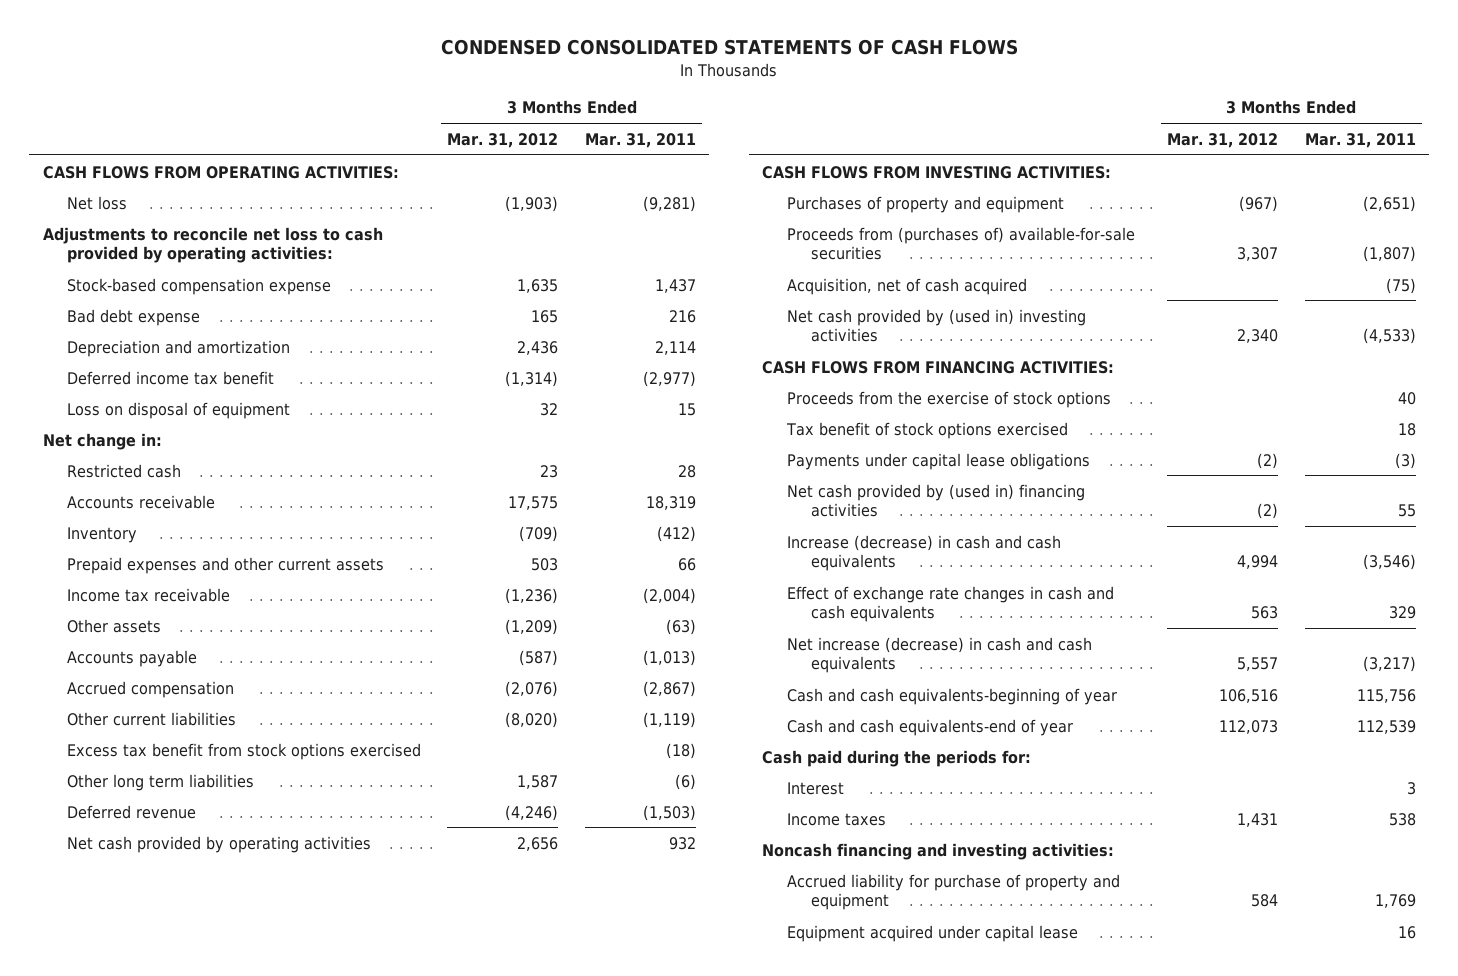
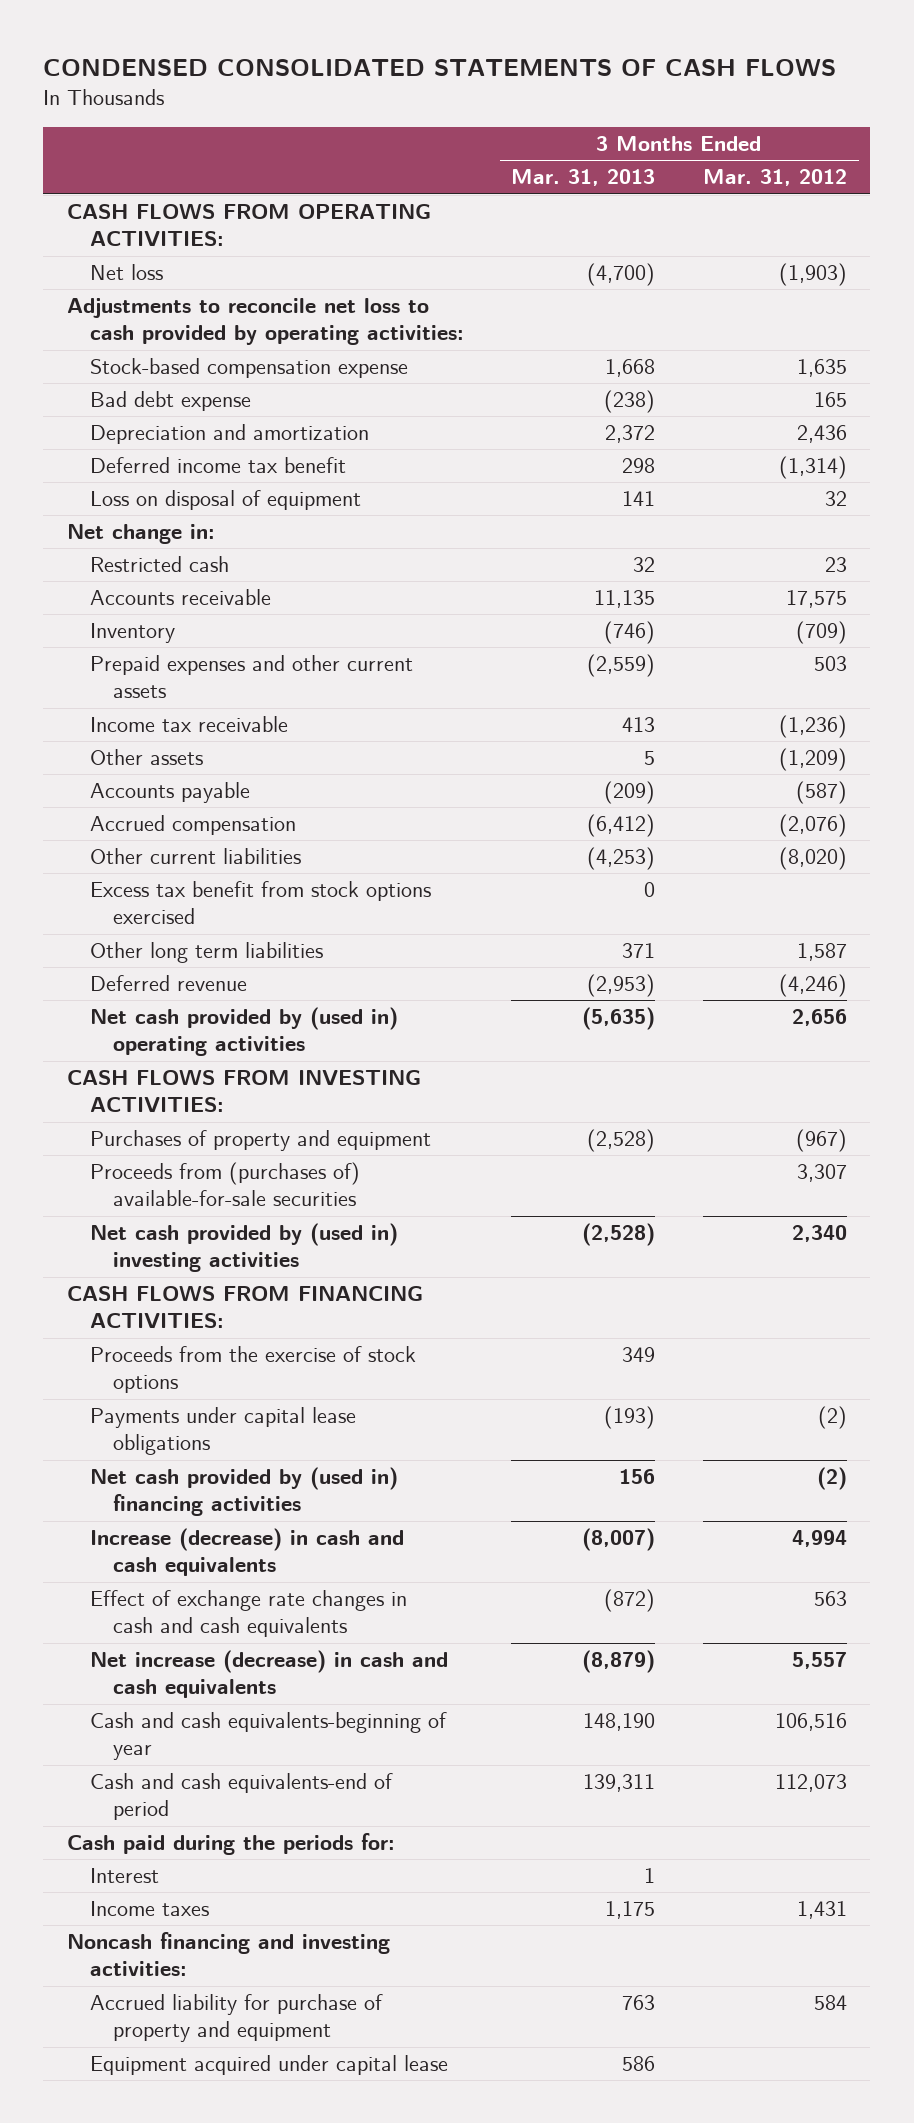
[584,132,696,148] Mar. 31, 2011 -> none
none -> [511,169,656,187] Mar. 31, 2013
[66,835,371,853] Net cash provided by operating activities -> [90,1007,399,1057] Net cash provided by (used in) operating activities
[786,277,1027,295] Acquisition, net of cash acquired -> none
[785,421,1068,439] Tax benefit of stock options exercised -> none
[786,718,1073,736] Cash and cash equivalents-end of year -> [90,1773,394,1821] Cash and cash equivalents-end of period

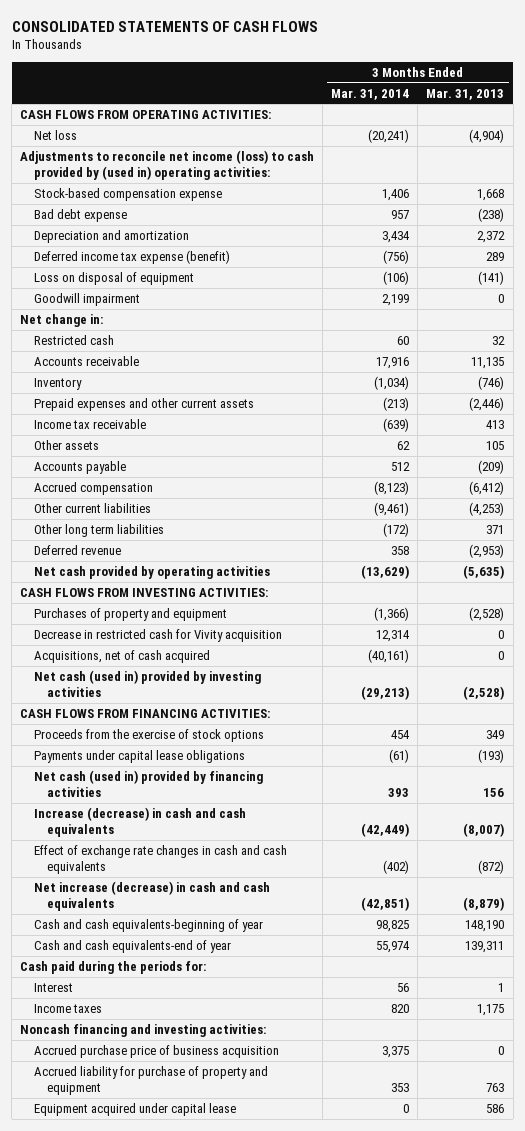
[43,59,837,77] CONDENSED CONSOLIDATED STATEMENTS OF CASH FLOWS -> [11,20,318,32] CONSOLIDATED STATEMENTS OF CASH FLOWS
[702,169,847,187] Mar. 31, 2012 -> none
none -> [331,88,410,100] Mar. 31, 2014
[587,263,656,287] (4,700) -> [469,128,505,143] (4,904)
[66,298,465,346] Adjustments to reconcile net loss to cash provided by operating activities: -> [20,149,315,181] Adjustments to reconcile net income (loss) to cash provided by (used in) operating activities:
[90,457,347,474] Deferred income tax benefit -> [33,249,230,264] Deferred income tax expense (benefit)
[622,458,656,474] 298 -> [486,251,505,261] 289
[622,491,656,507] 141 -> [478,270,505,285] (141)
none -> [33,292,140,306] Goodwill impairment
[587,654,656,678] (2,559) -> [469,396,505,411] (2,446)
[644,751,656,766] 5 -> [486,440,505,450] 105
[90,881,432,925] Excess tax benefit from stock options exercised -> none
[90,1007,399,1057] Net cash provided by (used in) operating activities -> [33,565,270,579] Net cash provided by operating activities
[90,1162,361,1207] Proceeds from (purchases of) available-for-sale securities -> none
none -> [33,628,282,642] Decrease in restricted cash for Vivity acquisition
none -> [33,649,210,663] Acquisitions, net of cash acquired
[90,1223,399,1273] Net cash provided by (used in) investing activities -> [33,669,261,698] Net cash (used in) provided by investing activities
[90,1467,399,1517] Net cash provided by (used in) financing activities -> [33,769,263,798] Net cash (used in) provided by financing activities
[90,1773,394,1821] Cash and cash equivalents-end of period -> [33,939,231,953] Cash and cash equivalents-end of year
none -> [33,1044,279,1058] Accrued purchase price of business acquisition

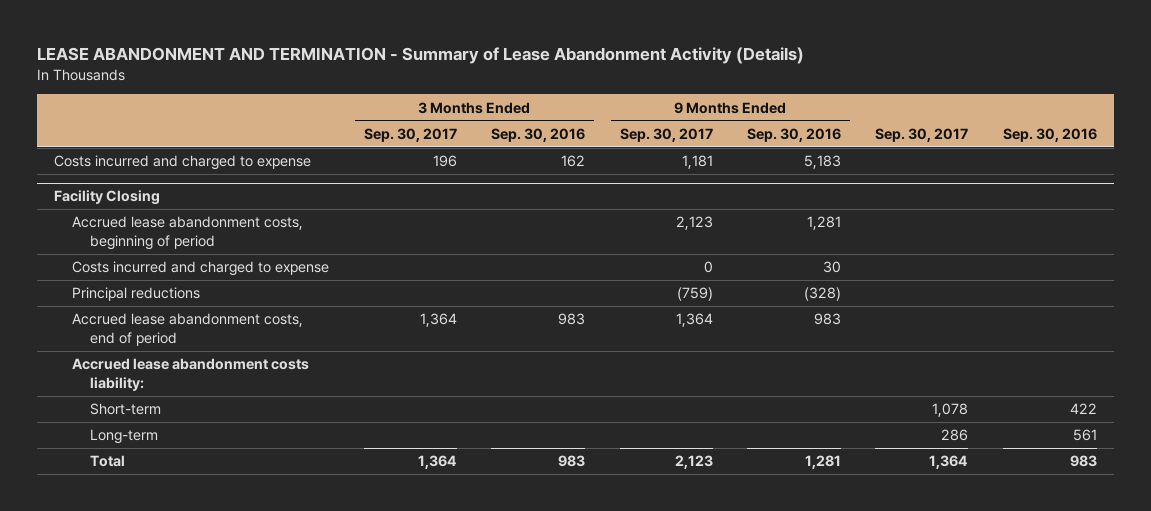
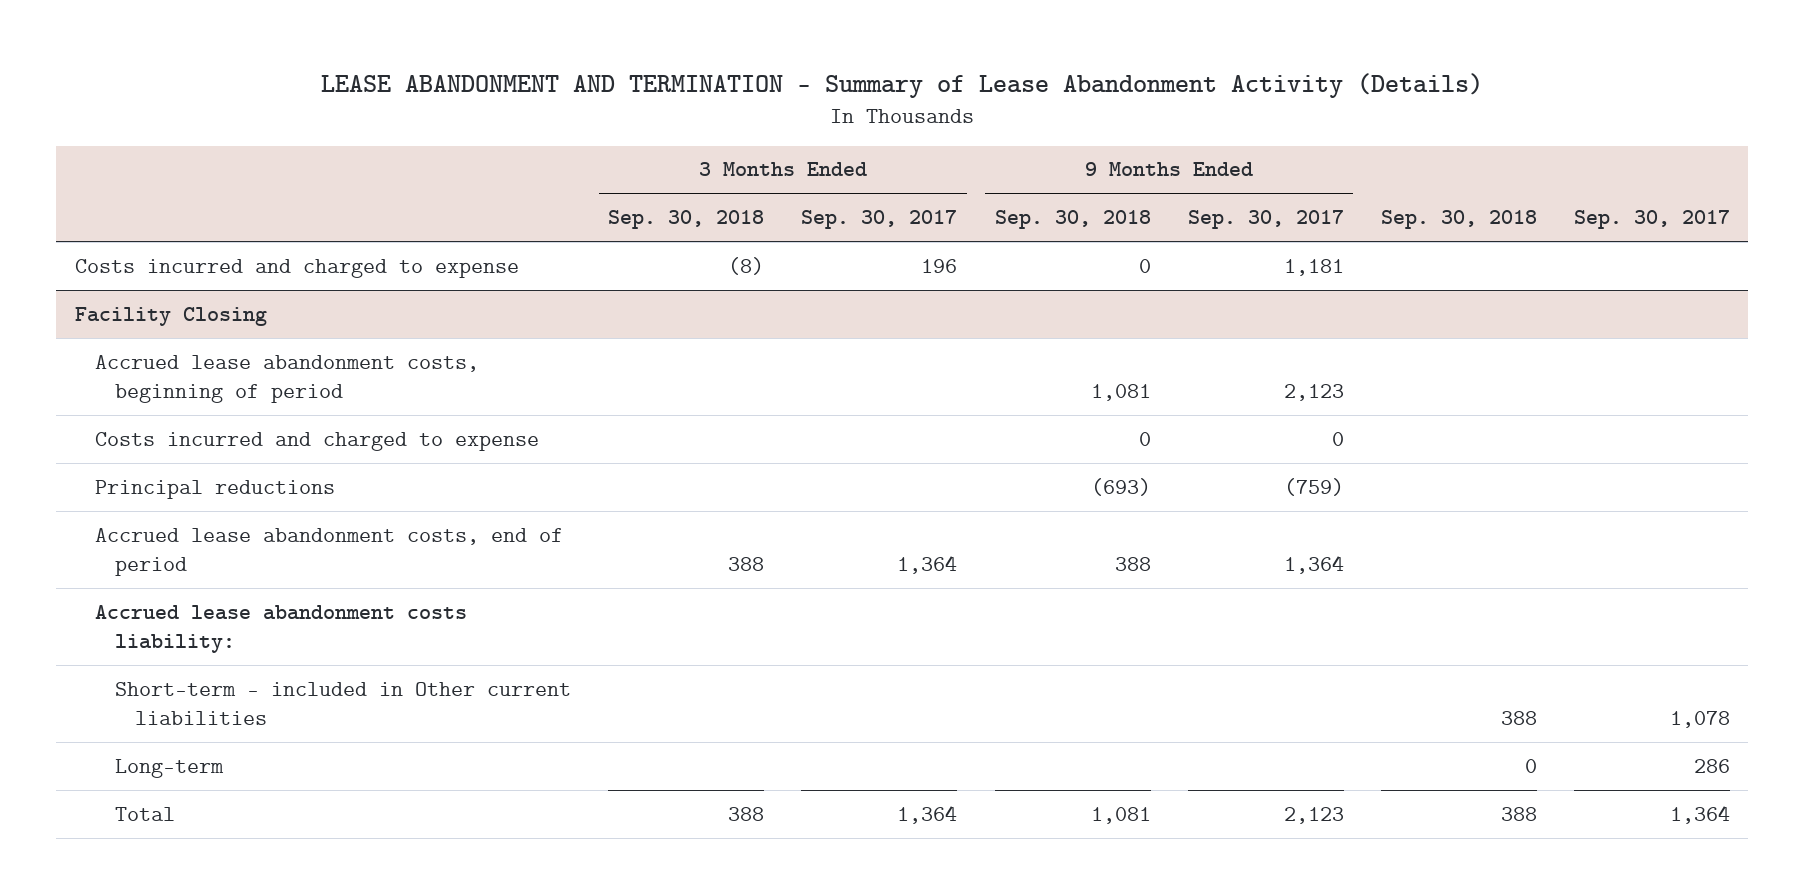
[491,127,586,142] Sep. 30, 2016 -> none
[746,127,841,142] Sep. 30, 2016 -> none
[1002,127,1097,142] Sep. 30, 2016 -> none
none -> [608,210,765,230] Sep. 30, 2018
none -> [994,210,1151,230] Sep. 30, 2018
none -> [1380,210,1537,230] Sep. 30, 2018
[90,403,162,416] Short-term -> [115,681,572,726] Short-term - included in Other current liabilities

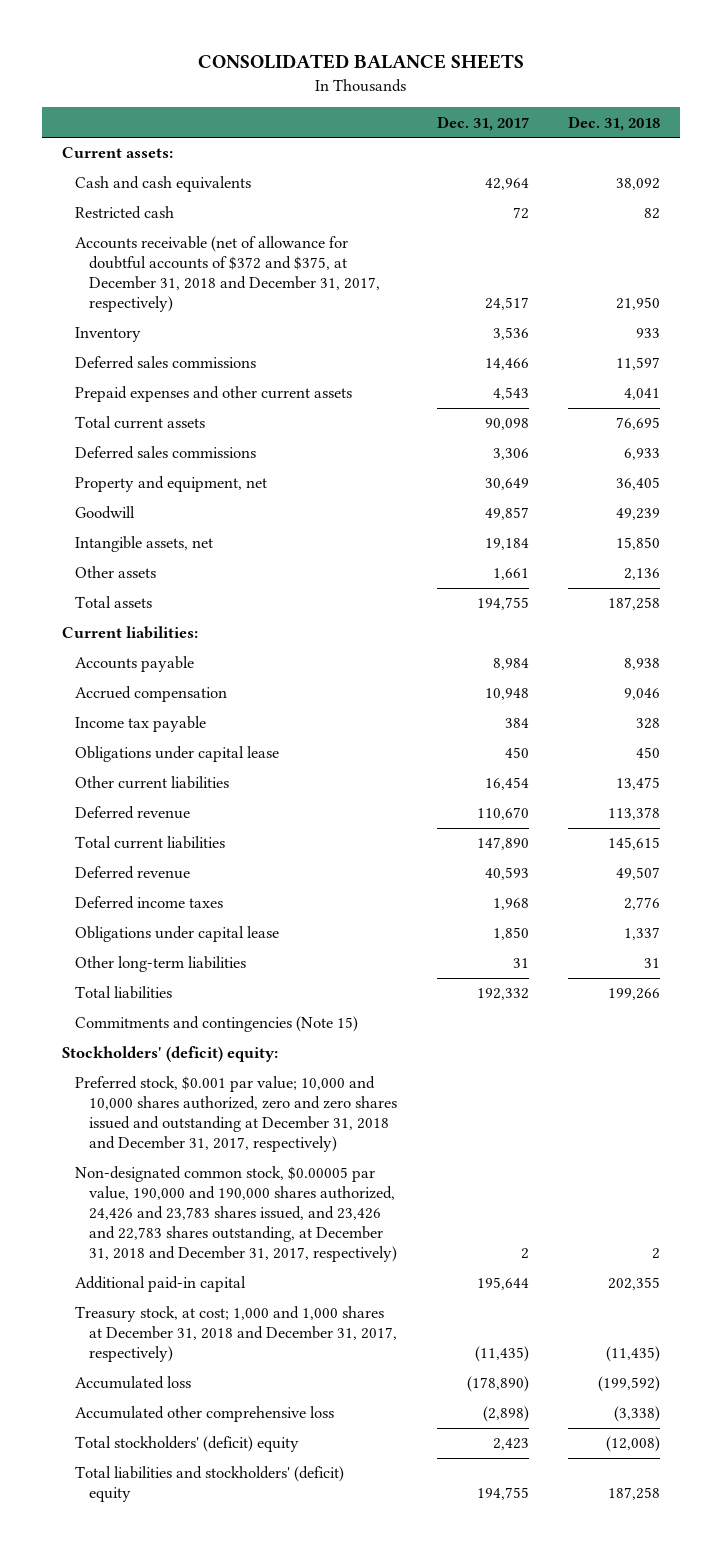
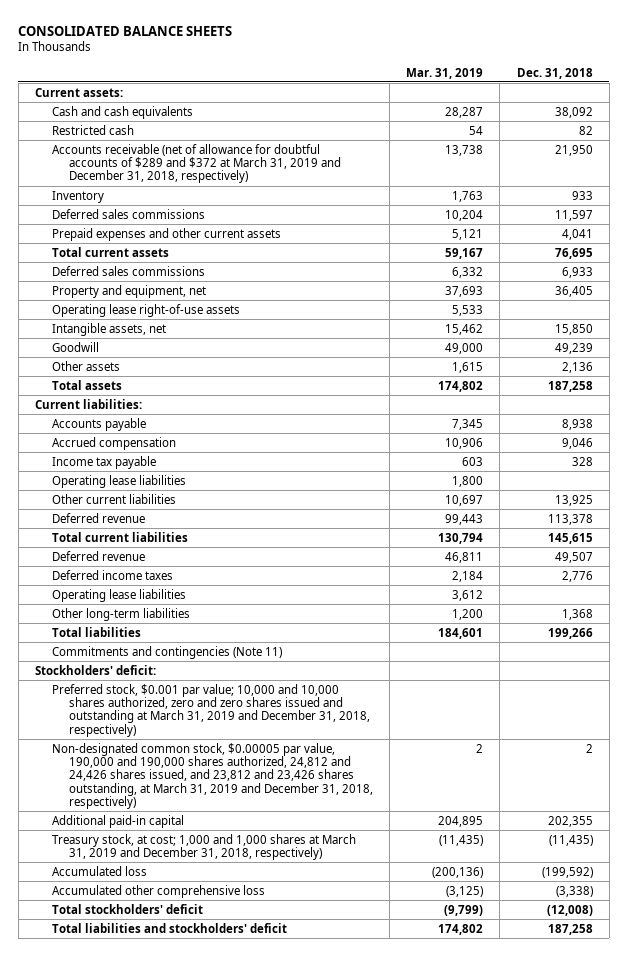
[436,115,529,131] Dec. 31, 2017 -> none
none -> [406,67,484,79] Mar. 31, 2019
[75,236,380,313] Accounts receivable (net of allowance for doubtful accounts of $372 and $375, at December 31, 2018 and December 31, 2017, respectively) -> [51,143,341,184] Accounts receivable (net of allowance for doubtful accounts of $289 and $372 at March 31, 2019 and December 31, 2018, respectively)
none -> [51,303,240,317] Operating lease right-of-use assets
[75,506,136,520] Goodwill -> [51,341,99,352] Goodwill
[75,746,280,763] Obligations under capital lease -> none
none -> [51,474,186,488] Operating lease liabilities
[616,777,661,791] 13,475 -> [554,494,593,506] 13,925
[75,926,280,943] Obligations under capital lease -> none
none -> [51,588,186,602] Operating lease liabilities
[644,958,661,969] 31 -> [561,608,593,620] 1,368
[75,1016,359,1033] Commitments and contingencies (Note 15) -> [51,645,282,659] Commitments and contingencies (Note 11)
[61,1046,278,1063] Stockholders' (deficit) equity: -> [34,664,156,675] Stockholders' deficit:
[75,1076,397,1153] Preferred stock, $0.001 par value; 10,000 and 10,000 shares authorized, zero and zero shares issued and outstanding at December 31, 2018 and December 31, 2017, respectively) -> [51,683,370,737] Preferred stock, $0.001 par value; 10,000 and 10,000 shares authorized, zero and zero shares issued and outstanding at March 31, 2019 and December 31, 2018, respectively)
[75,1166,397,1263] Non-designated common stock, $0.00005 par value, 190,000 and 190,000 shares authorized, 24,426 and 23,783 shares issued, and 23,426 and 22,783 shares outstanding, at December 31, 2018 and December 31, 2017, respectively) -> [51,742,373,809] Non-designated common stock, $0.00005 par value, 190,000 and 190,000 shares authorized, 24,812 and 24,426 shares issued, and 23,812 and 23,426 shares outstanding, at March 31, 2019 and December 31, 2018, respectively)
[75,1306,397,1363] Treasury stock, at cost; 1,000 and 1,000 shares at December 31, 2018 and December 31, 2017, respectively) -> [51,833,356,860] Treasury stock, at cost; 1,000 and 1,000 shares at March 31, 2019 and December 31, 2018, respectively)
[75,1436,300,1453] Total stockholders' (deficit) equity -> [51,903,203,914] Total stockholders' deficit
[75,1466,345,1503] Total liabilities and stockholders' (deficit) equity -> [51,922,287,933] Total liabilities and stockholders' deficit

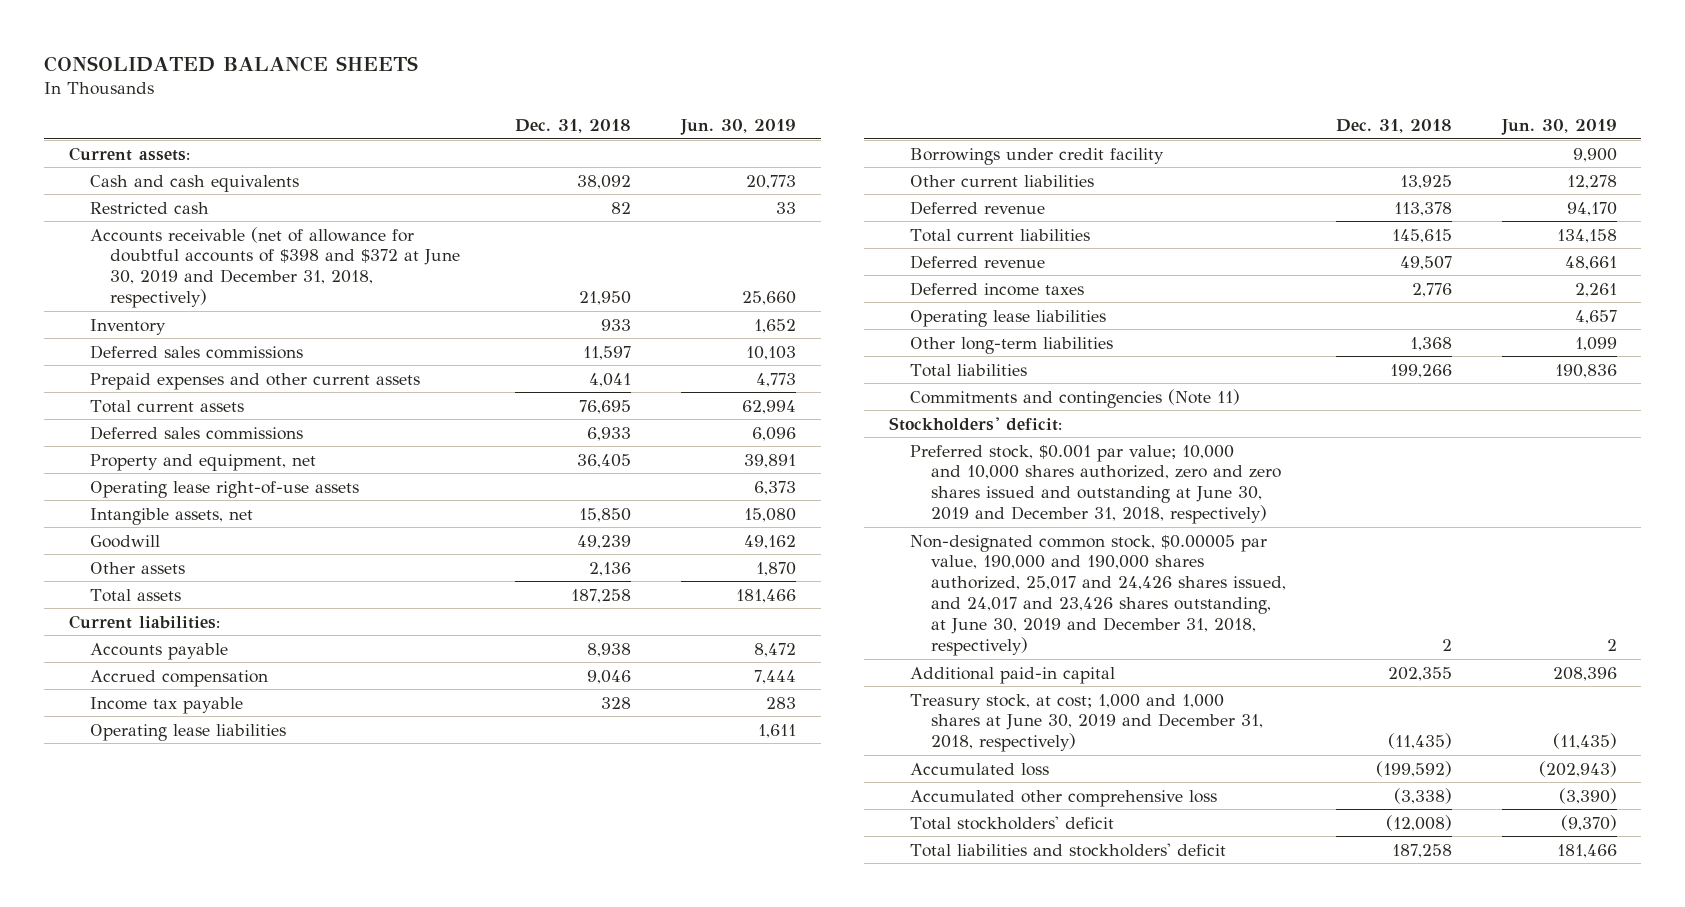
[406,67,484,79] Mar. 31, 2019 -> none
none -> [680,119,797,136] Jun. 30, 2019
[51,143,341,184] Accounts receivable (net of allowance for doubtful accounts of $289 and $372 at March 31, 2019 and December 31, 2018, respectively) -> [89,226,461,309] Accounts receivable (net of allowance for doubtful accounts of $398 and $372 at June 30, 2019 and December 31, 2018, respectively)
none -> [910,147,1165,165] Borrowings under credit facility
[51,683,370,737] Preferred stock, $0.001 par value; 10,000 and 10,000 shares authorized, zero and zero shares issued and outstanding at March 31, 2019 and December 31, 2018, respectively) -> [910,444,1281,525] Preferred stock, $0.001 par value; 10,000 and 10,000 shares authorized, zero and zero shares issued and outstanding at June 30, 2019 and December 31, 2018, respectively)
[51,742,373,809] Non-designated common stock, $0.00005 par value, 190,000 and 190,000 shares authorized, 24,812 and 24,426 shares issued, and 23,812 and 23,426 shares outstanding, at March 31, 2019 and December 31, 2018, respectively) -> [910,534,1286,657] Non-designated common stock, $0.00005 par value, 190,000 and 190,000 shares authorized, 25,017 and 24,426 shares issued, and 24,017 and 23,426 shares outstanding, at June 30, 2019 and December 31, 2018, respectively)
[51,833,356,860] Treasury stock, at cost; 1,000 and 1,000 shares at March 31, 2019 and December 31, 2018, respectively) -> [910,693,1263,753] Treasury stock, at cost; 1,000 and 1,000 shares at June 30, 2019 and December 31, 2018, respectively)

